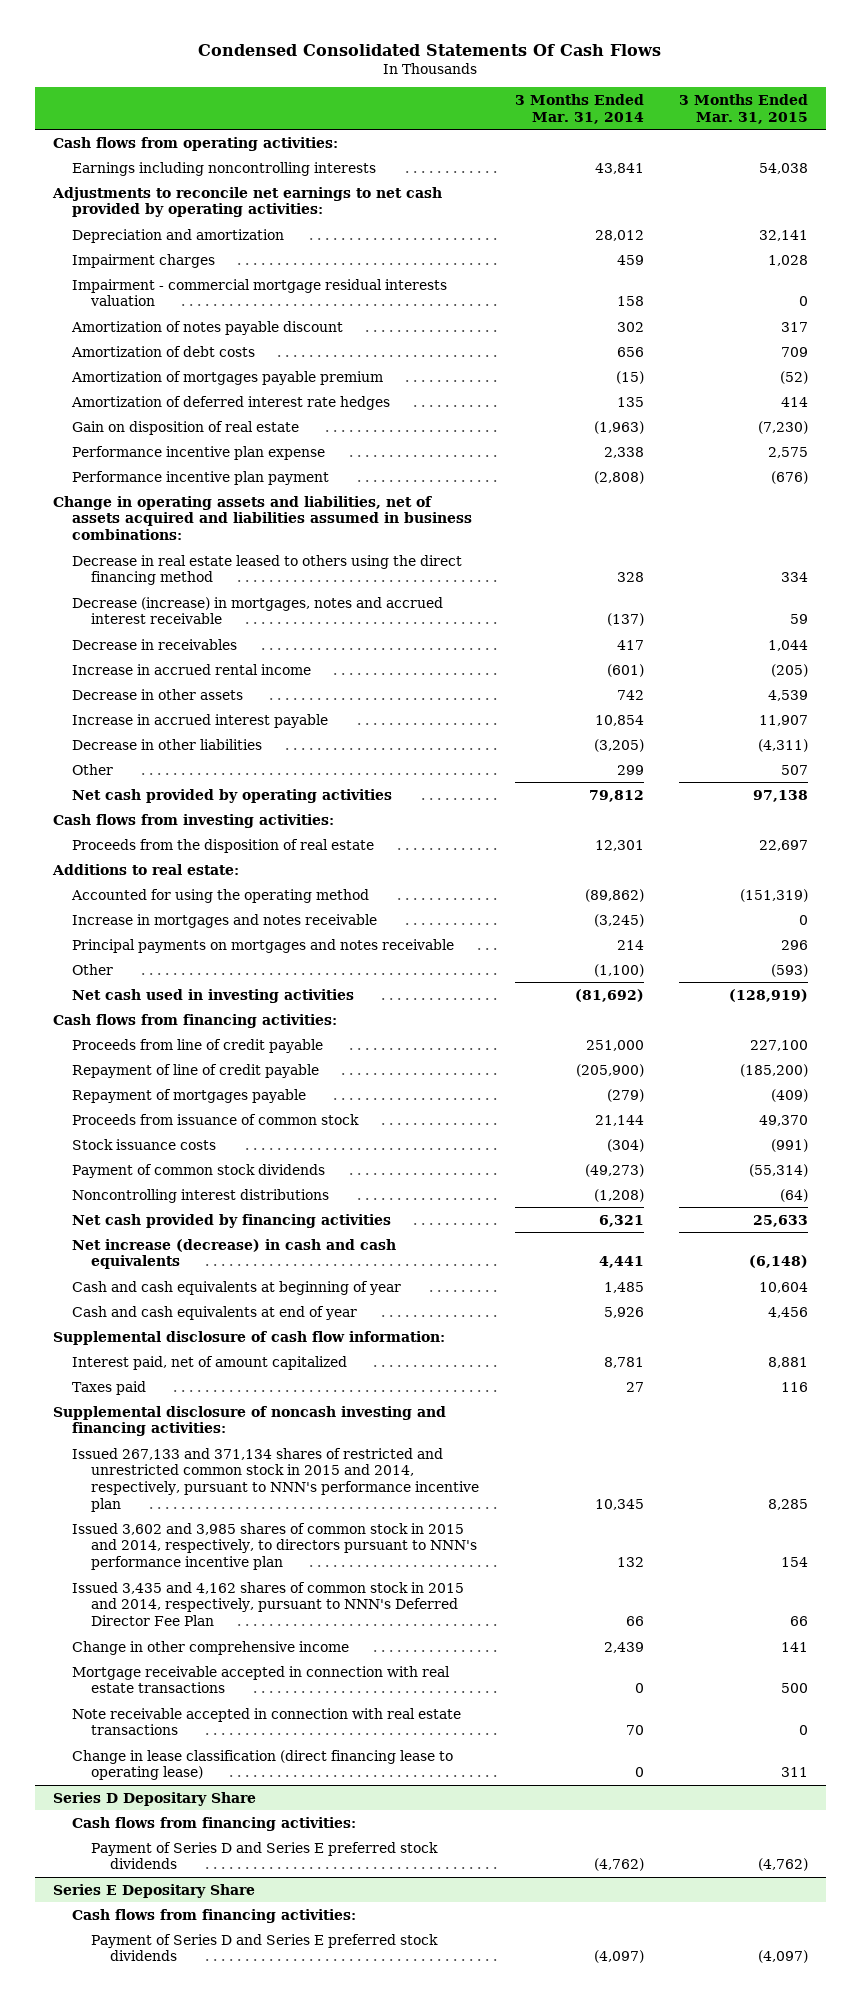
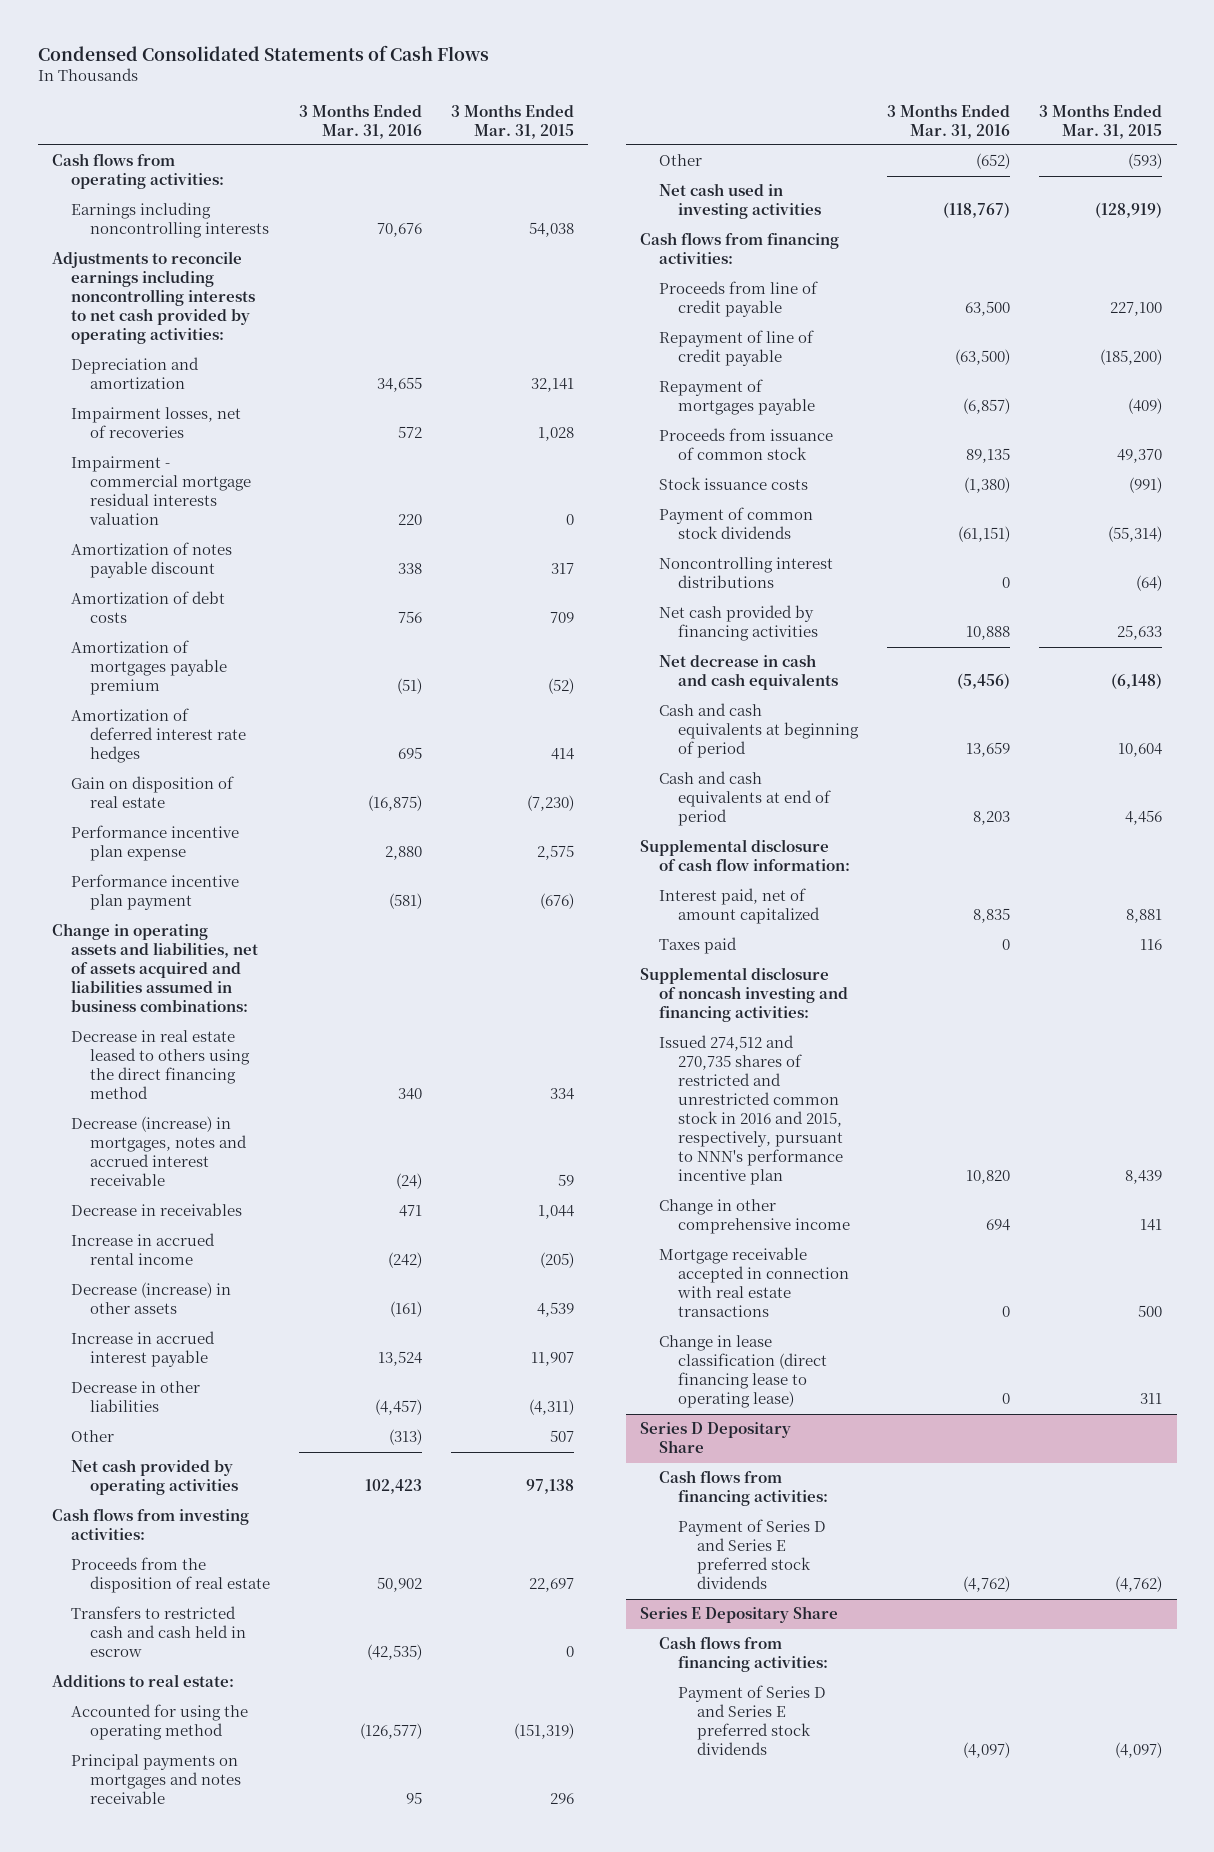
[198,43,662,56] Condensed Consolidated Statements Of Cash Flows -> [37,44,489,61] Condensed Consolidated Statements of Cash Flows
[514,93,644,124] 3 Months Ended Mar. 31, 2014 -> none
none -> [298,103,422,139] 3 Months Ended Mar. 31, 2016
[51,186,442,218] Adjustments to reconcile net earnings to net cash provided by operating activities: -> [51,251,255,345] Adjustments to reconcile earnings including noncontrolling interests to net cash provided by operating activities:
[71,253,215,268] Impairment charges -> [70,407,241,439] Impairment losses, net of recoveries
[71,688,243,700] Decrease in other assets -> [70,1282,231,1315] Decrease (increase) in other assets
none -> [70,1606,246,1658] Transfers to restricted cash and cash held in escrow
[71,913,377,928] Increase in mortgages and notes receivable -> none
[71,1238,396,1270] Net increase (decrease) in cash and cash equivalents -> [659,654,839,691] Net decrease in cash and cash equivalents
[71,1280,401,1295] Cash and cash equivalents at beginning of year -> [659,703,860,759] Cash and cash equivalents at beginning of period
[71,1305,357,1320] Cash and cash equivalents at end of year -> [659,771,832,827] Cash and cash equivalents at end of period
[71,1522,477,1571] Issued 3,602 and 3,985 shares of common stock in 2015 and 2014, respectively, to directors pursuant to NNN's performance incentive plan -> none
[71,1581,464,1627] Issued 3,435 and 4,162 shares of common stock in 2015 and 2014, respectively, pursuant to NNN's Deferred Director Fee Plan -> none
[71,1447,479,1512] Issued 267,133 and 371,134 shares of restricted and unrestricted common stock in 2015 and 2014, respectively, pursuant to NNN's performance incentive plan -> [659,1035,844,1186] Issued 274,512 and 270,735 shares of restricted and unrestricted common stock in 2016 and 2015, respectively, pursuant to NNN's performance incentive plan
[768,1498,809,1510] 8,285 -> [1125,1170,1163,1185] 8,439
[71,1707,461,1736] Note receivable accepted in connection with real estate transactions -> none

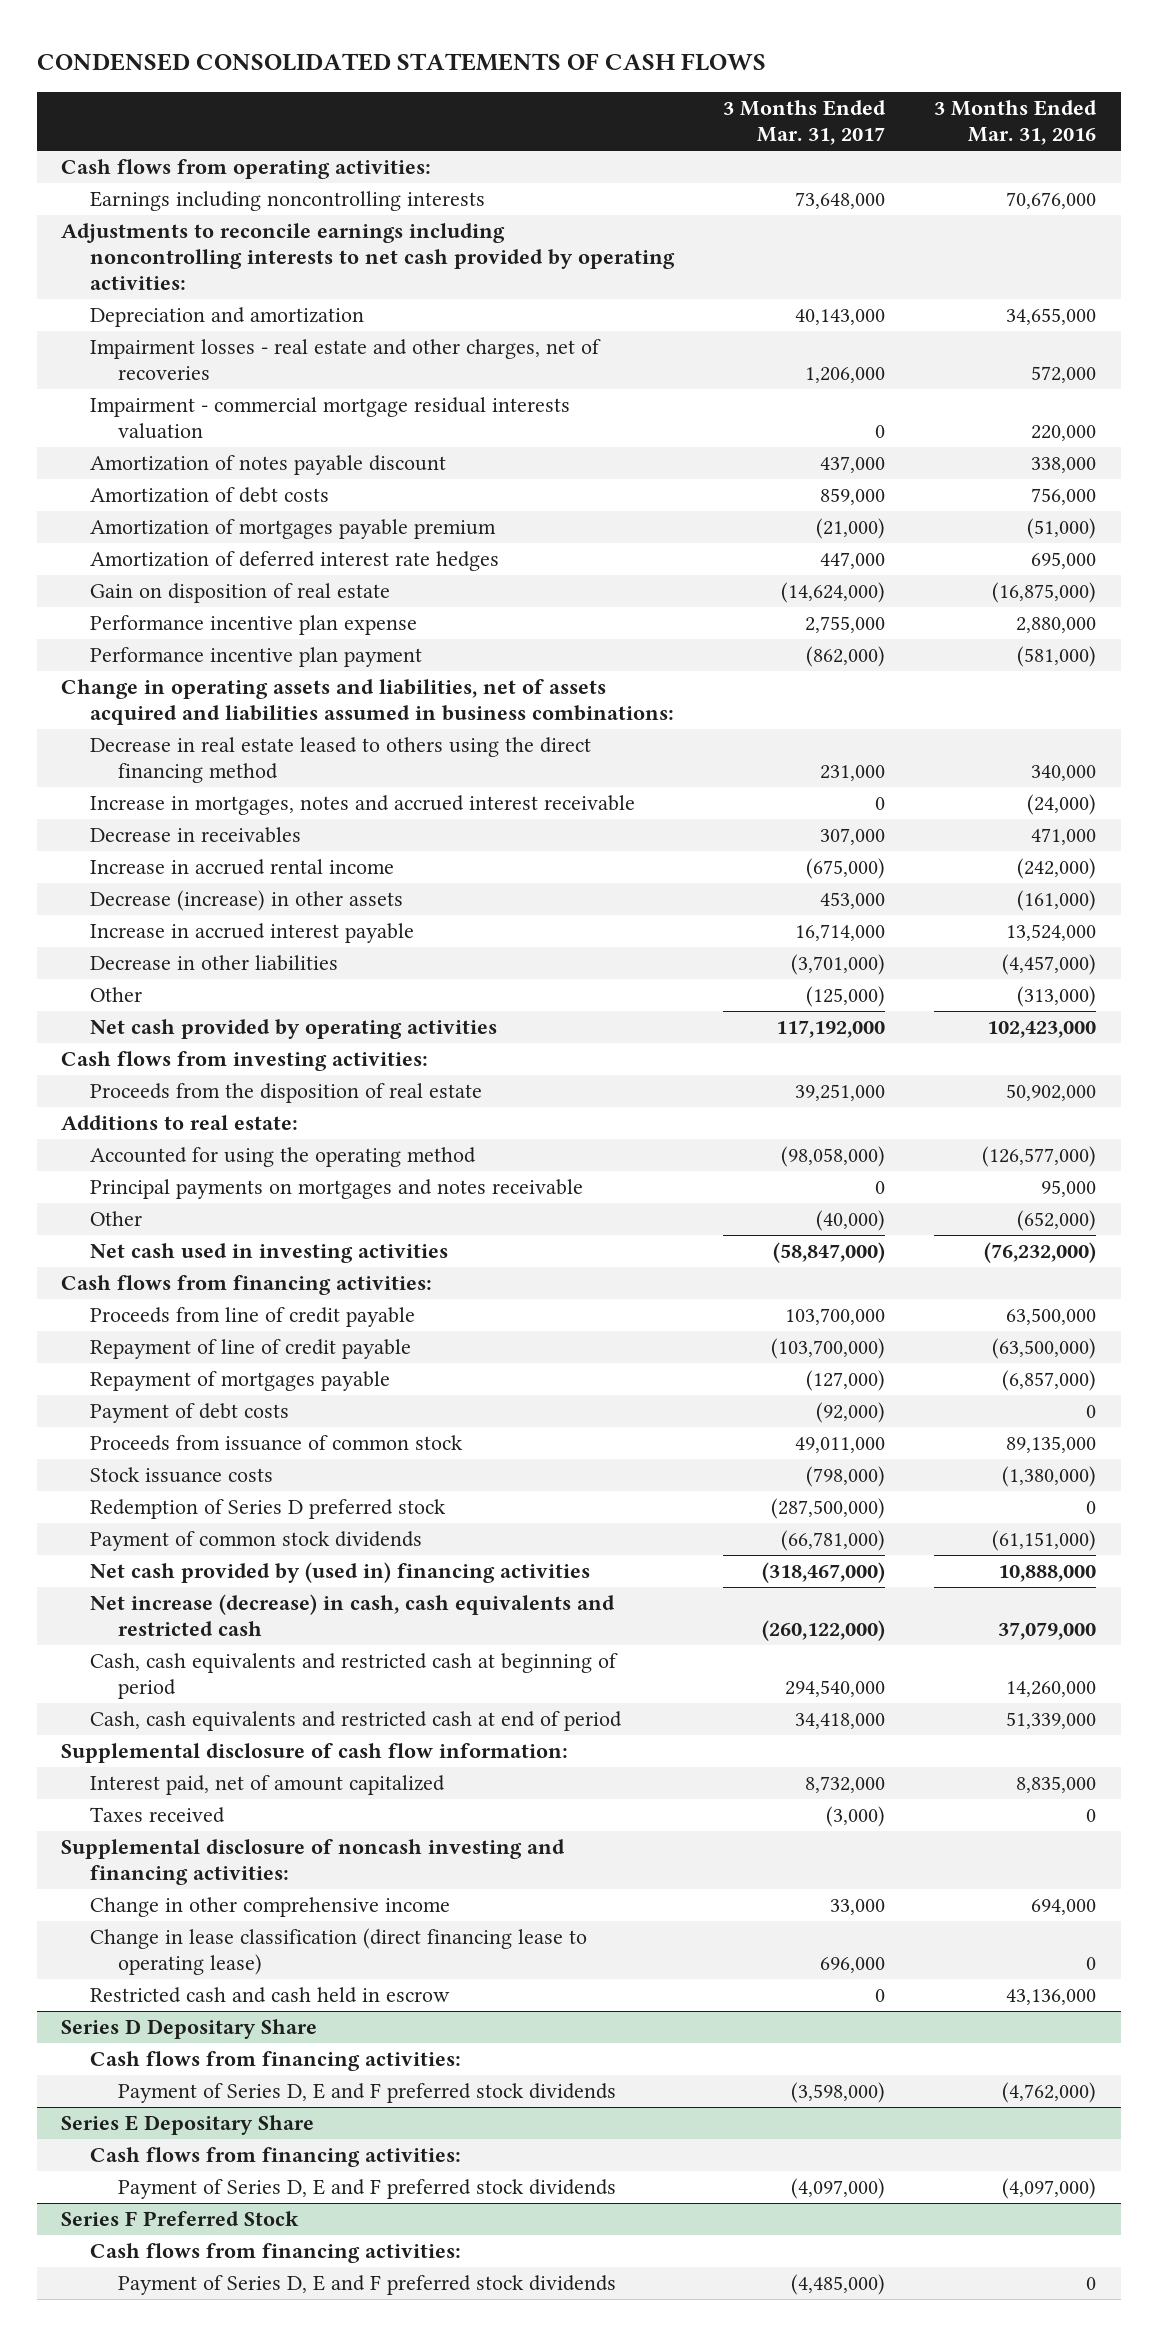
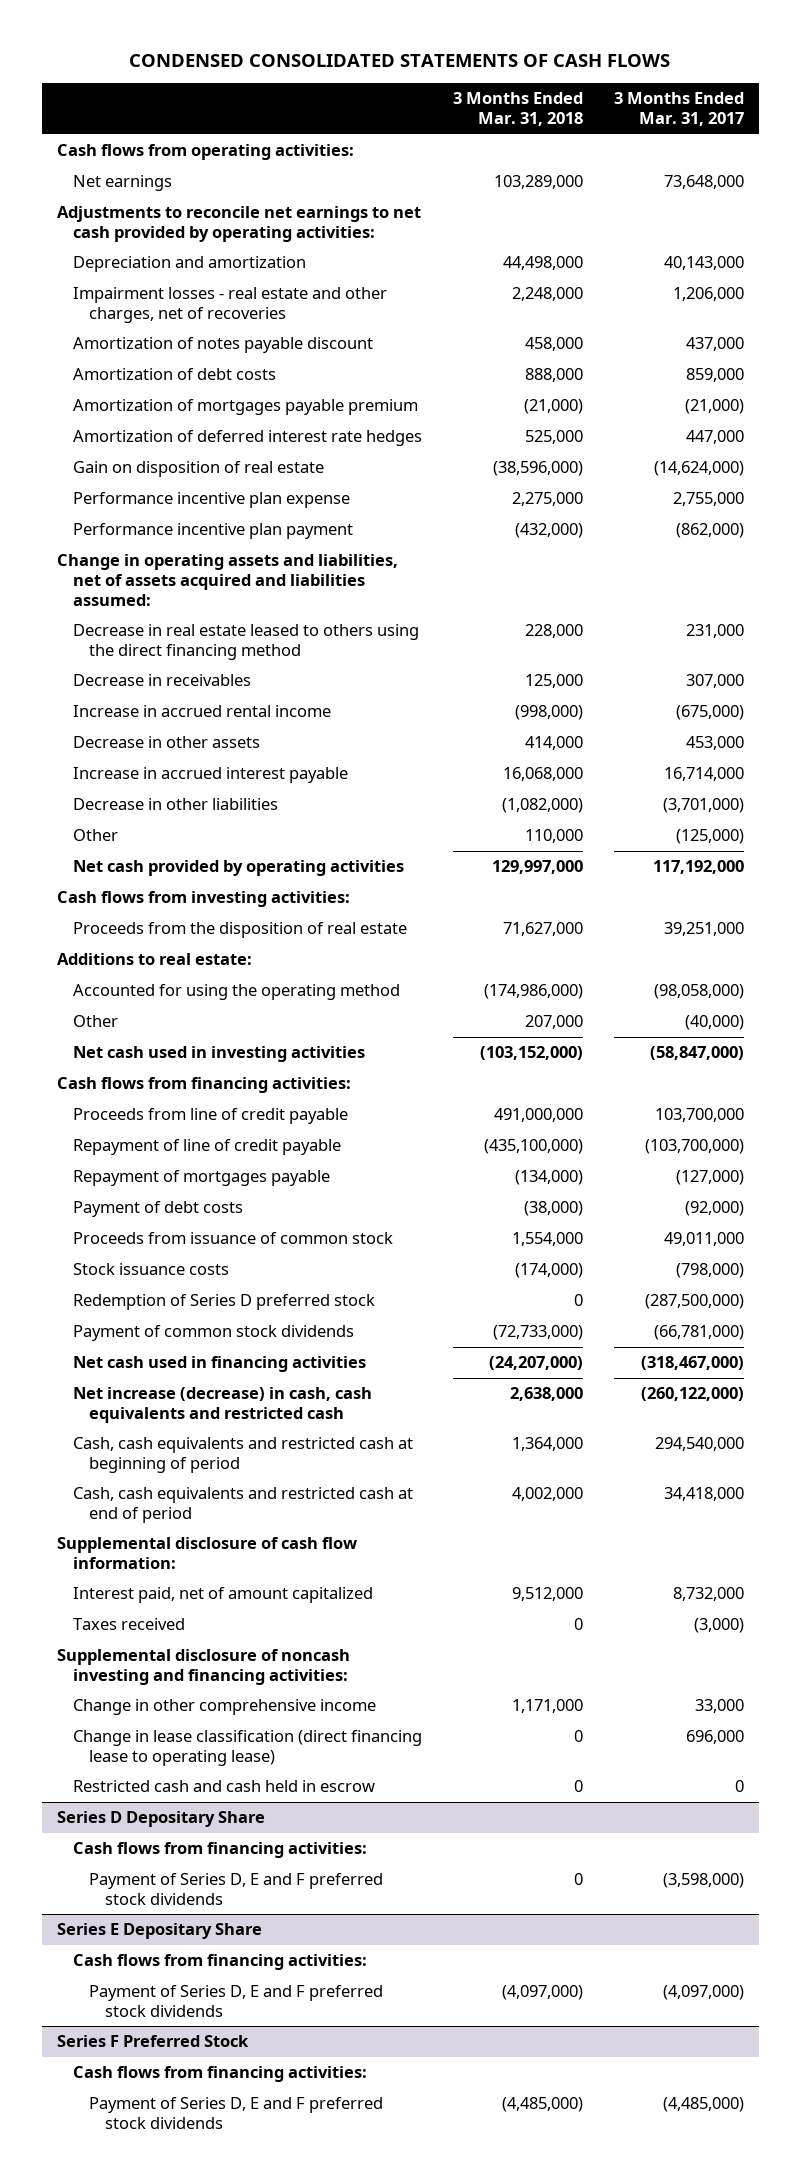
[934,100,1098,146] 3 Months Ended Mar. 31, 2016 -> none
none -> [452,92,583,127] 3 Months Ended Mar. 31, 2018
[89,191,485,212] Earnings including noncontrolling interests -> [72,175,172,192] Net earnings
[61,223,675,290] Adjustments to reconcile earnings including noncontrolling interests to net cash provided by operating activities: -> [56,206,421,242] Adjustments to reconcile net earnings to net cash provided by operating activities:
[89,397,570,440] Impairment - commercial mortgage residual interests valuation -> none
[61,679,674,726] Change in operating assets and liabilities, net of assets acquired and liabilities assumed in business combinations: -> [56,554,398,606] Change in operating assets and liabilities, net of assets acquired and liabilities assumed:
[89,795,635,816] Increase in mortgages, notes and accrued interest receivable -> none
[89,890,403,912] Decrease (increase) in other assets -> [72,736,260,749] Decrease in other assets
[89,1179,583,1200] Principal payments on mortgages and notes receivable -> none
[89,1562,590,1584] Net cash provided by (used in) financing activities -> [72,1356,366,1373] Net cash used in financing activities

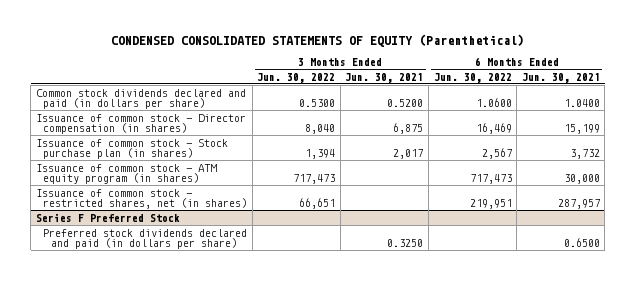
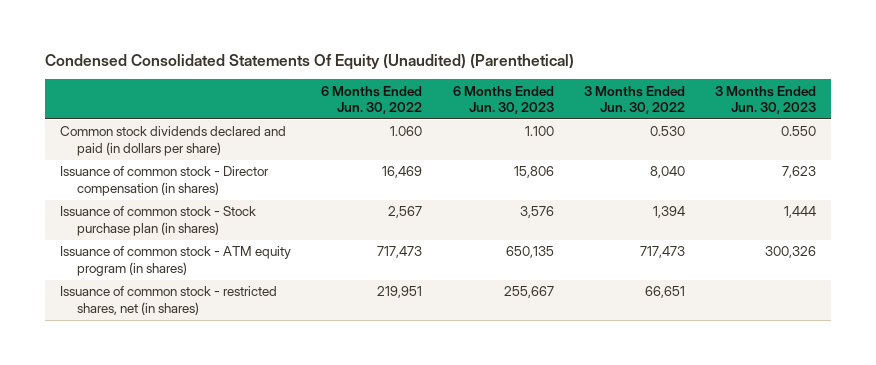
[110,34,524,48] CONDENSED CONSOLIDATED STATEMENTS OF EQUITY (Parenthetical) -> [44,53,574,70] Condensed Consolidated Statements Of Equity (Unaudited) (Parenthetical)
[345,72,424,83] Jun. 30, 2021 -> none
[521,72,600,83] Jun. 30, 2021 -> none
none -> [452,85,554,115] 6 Months Ended Jun. 30, 2023
none -> [715,85,817,115] 3 Months Ended Jun. 30, 2023
[299,99,336,108] 0.5300 -> [649,126,685,137] 0.530
[475,98,512,108] 1.0600 -> [390,126,423,137] 1.060
[35,212,180,222] Series F Preferred Stock -> none
[43,228,248,250] Preferred stock dividends declared and paid (in dollars per share) -> none

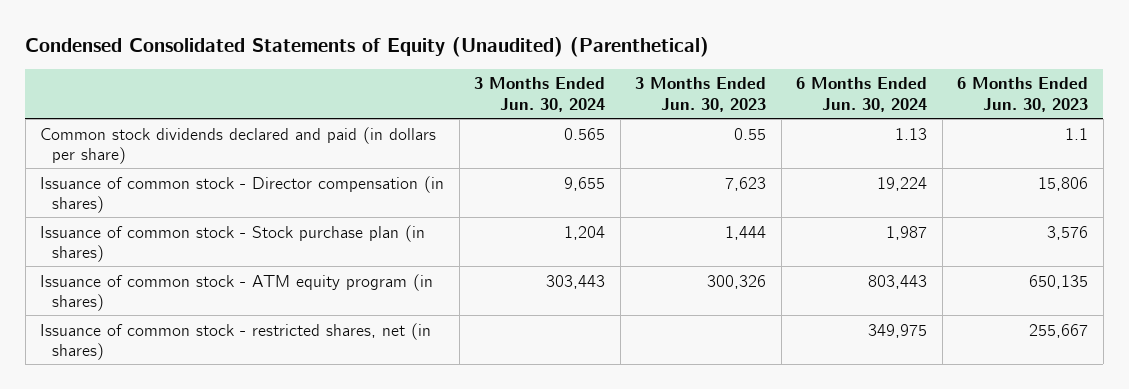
[44,53,574,70] Condensed Consolidated Statements Of Equity (Unaudited) (Parenthetical) -> [25,36,710,57] Condensed Consolidated Statements of Equity (Unaudited) (Parenthetical)
[321,85,423,115] 6 Months Ended Jun. 30, 2022 -> none
[583,85,685,115] 3 Months Ended Jun. 30, 2022 -> none
none -> [474,77,606,112] 3 Months Ended Jun. 30, 2024
none -> [796,77,928,112] 6 Months Ended Jun. 30, 2024
[524,126,554,137] 1.100 -> [1065,127,1089,140] 1.1
[781,126,817,137] 0.550 -> [734,127,767,140] 0.55

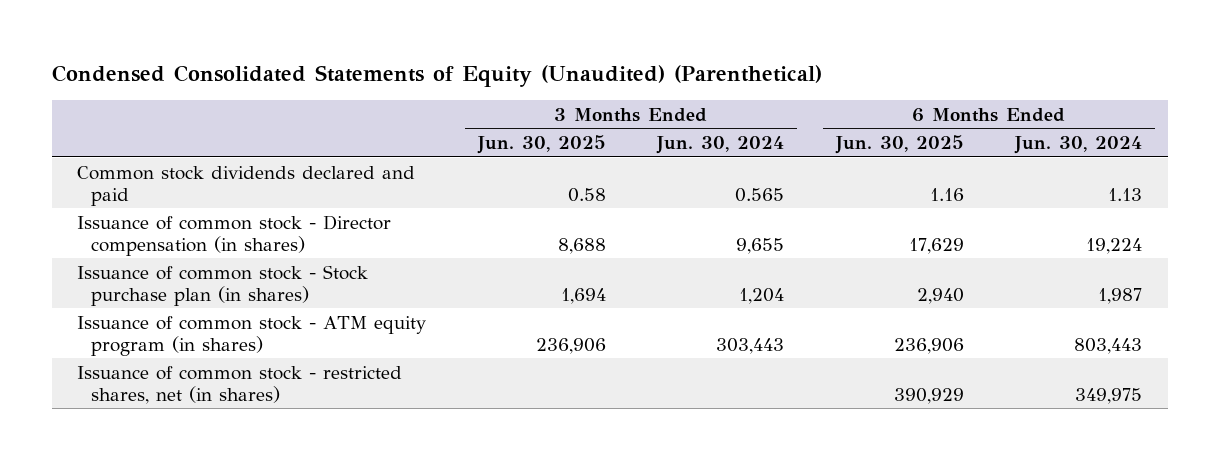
[635,77,767,112] 3 Months Ended Jun. 30, 2023 -> none
[957,77,1089,112] 6 Months Ended Jun. 30, 2023 -> none
none -> [476,135,606,155] Jun. 30, 2025
none -> [834,135,964,155] Jun. 30, 2025
[40,126,437,164] Common stock dividends declared and paid (in dollars per share) -> [77,165,416,206] Common stock dividends declared and paid

